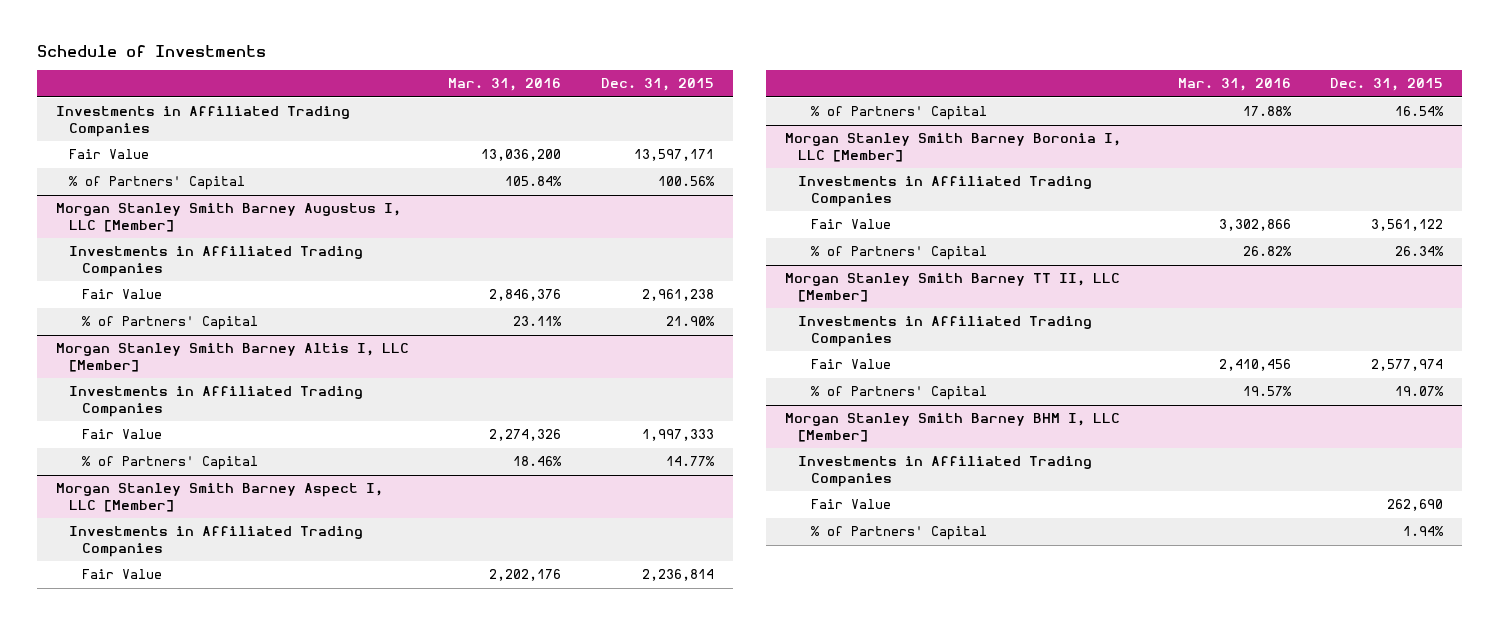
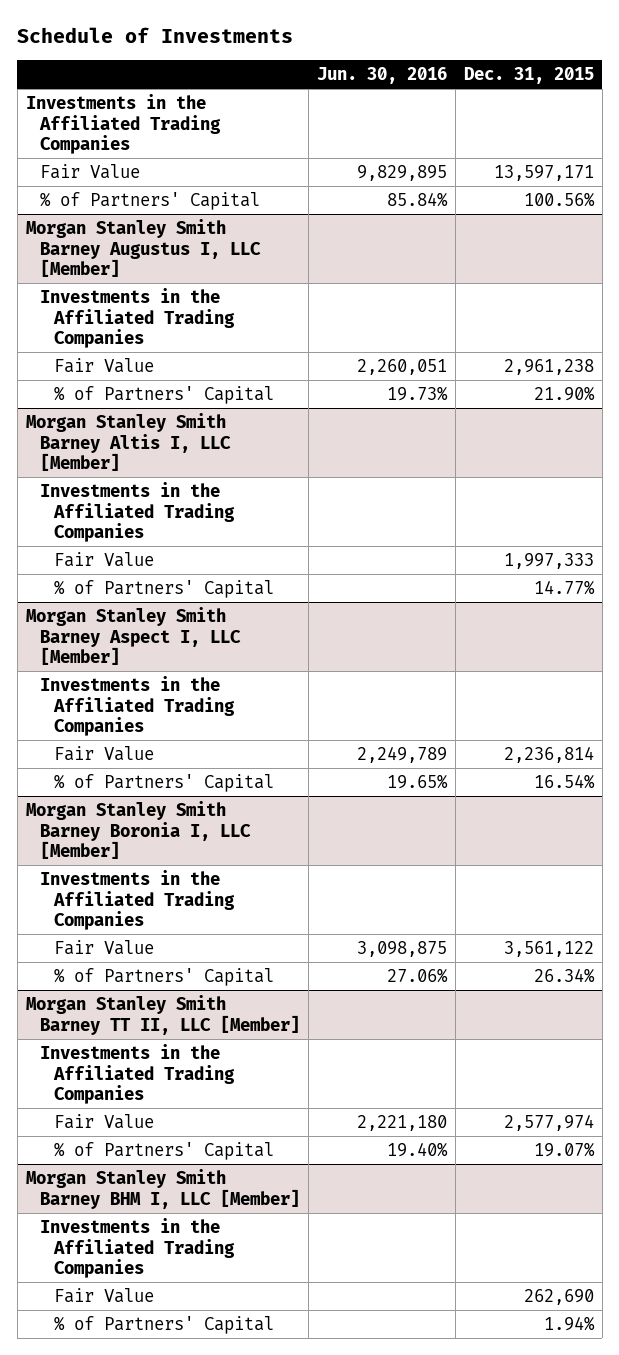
[448,78,562,92] Mar. 31, 2016 -> none
none -> [316,67,447,85] Jun. 30, 2016
[56,106,351,137] Investments in Affiliated Trading Companies -> [25,94,221,155] Investments in the Affiliated Trading Companies
[69,246,364,277] Investments in Affiliated Trading Companies -> [39,288,235,349] Investments in the Affiliated Trading Companies
[69,386,364,417] Investments in Affiliated Trading Companies -> [39,482,235,543] Investments in the Affiliated Trading Companies
[69,526,364,557] Investments in Affiliated Trading Companies -> [39,676,235,737] Investments in the Affiliated Trading Companies
[798,176,1093,207] Investments in Affiliated Trading Companies -> [39,870,235,931] Investments in the Affiliated Trading Companies
[798,316,1093,347] Investments in Affiliated Trading Companies -> [39,1044,235,1105] Investments in the Affiliated Trading Companies
[798,456,1093,487] Investments in Affiliated Trading Companies -> [39,1218,235,1279] Investments in the Affiliated Trading Companies

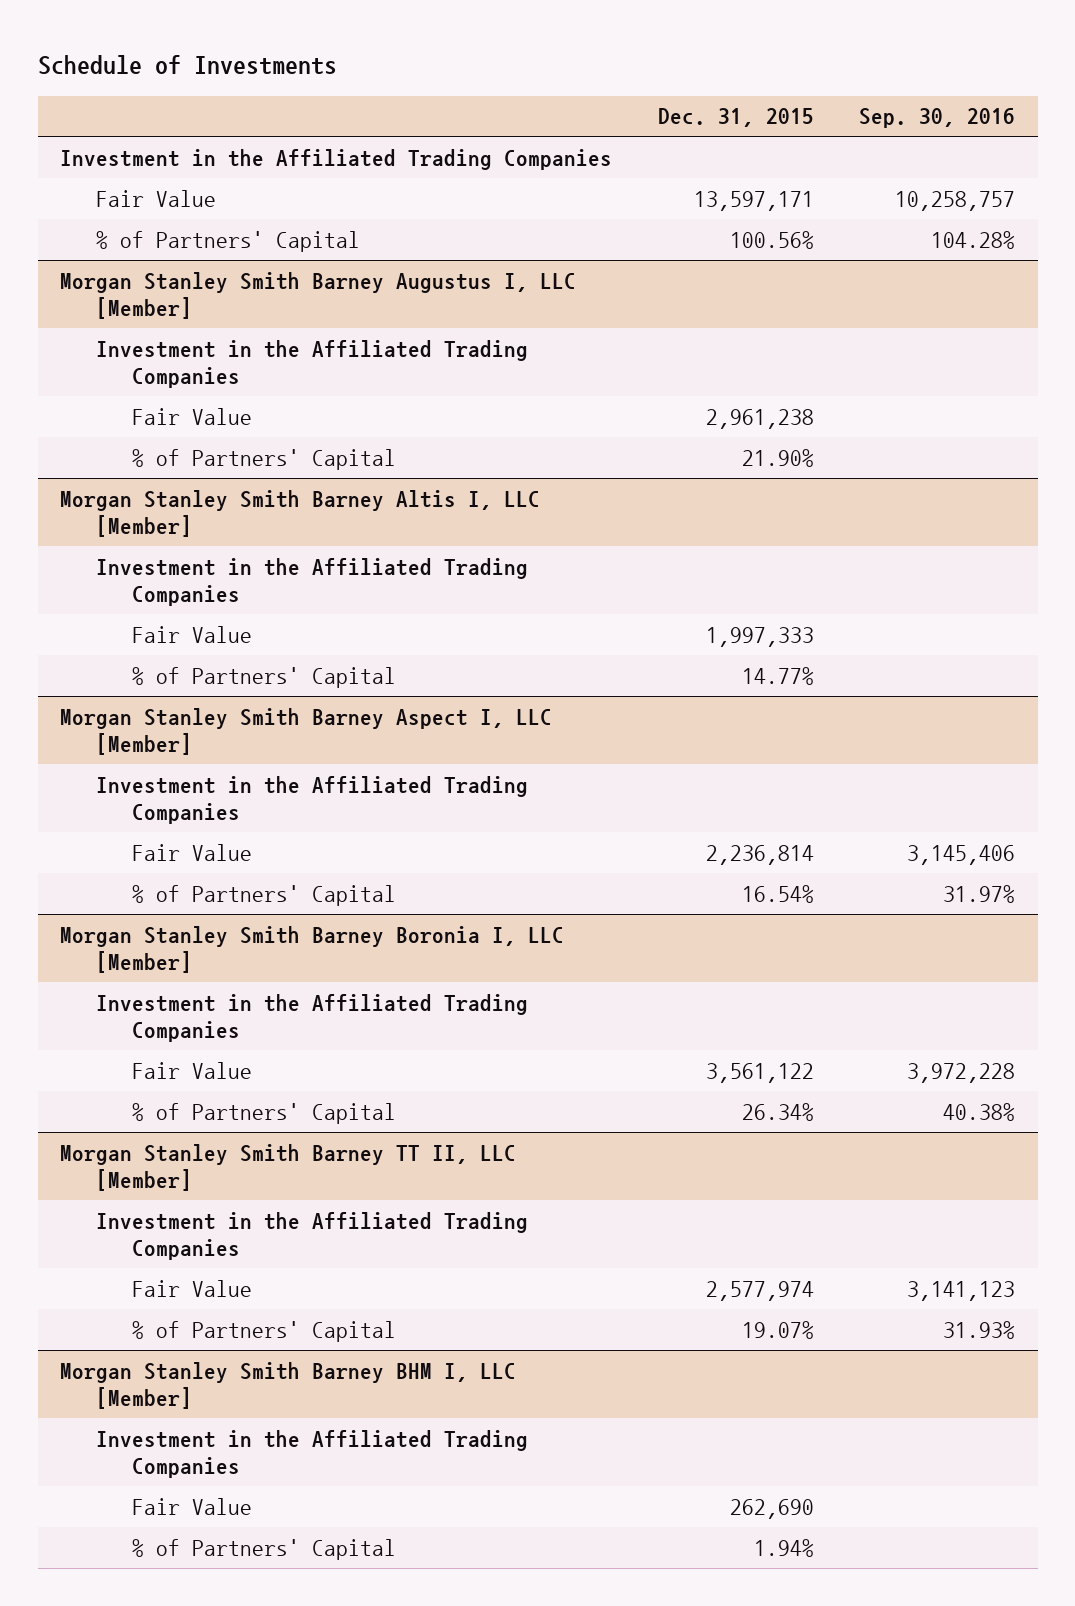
[316,67,447,85] Jun. 30, 2016 -> none
none -> [859,108,1016,129] Sep. 30, 2016
[25,94,221,155] Investments in the Affiliated Trading Companies -> [60,148,613,170] Investment in the Affiliated Trading Companies
[39,288,235,349] Investments in the Affiliated Trading Companies -> [96,339,529,389] Investment in the Affiliated Trading Companies
[39,482,235,543] Investments in the Affiliated Trading Companies -> [96,557,529,607] Investment in the Affiliated Trading Companies
[39,676,235,737] Investments in the Affiliated Trading Companies -> [96,775,529,825] Investment in the Affiliated Trading Companies
[39,870,235,931] Investments in the Affiliated Trading Companies -> [96,993,529,1043] Investment in the Affiliated Trading Companies
[39,1044,235,1105] Investments in the Affiliated Trading Companies -> [96,1211,529,1261] Investment in the Affiliated Trading Companies
[39,1218,235,1279] Investments in the Affiliated Trading Companies -> [96,1429,529,1479] Investment in the Affiliated Trading Companies

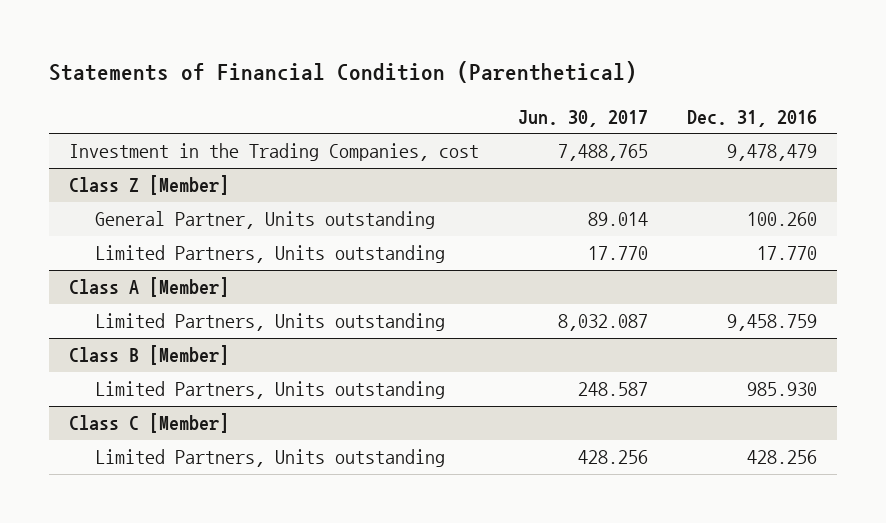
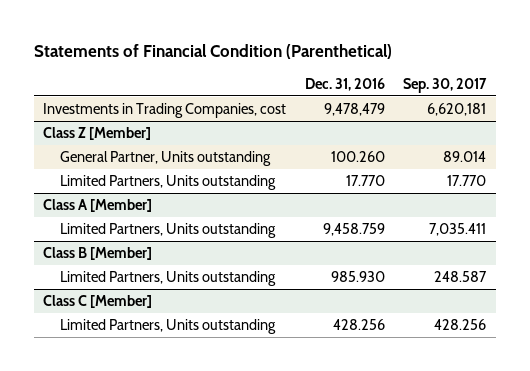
[517,109,648,127] Jun. 30, 2017 -> none
none -> [403,77,488,93] Sep. 30, 2017
[68,143,479,162] Investment in the Trading Companies, cost -> [43,103,287,119] Investments in Trading Companies, cost

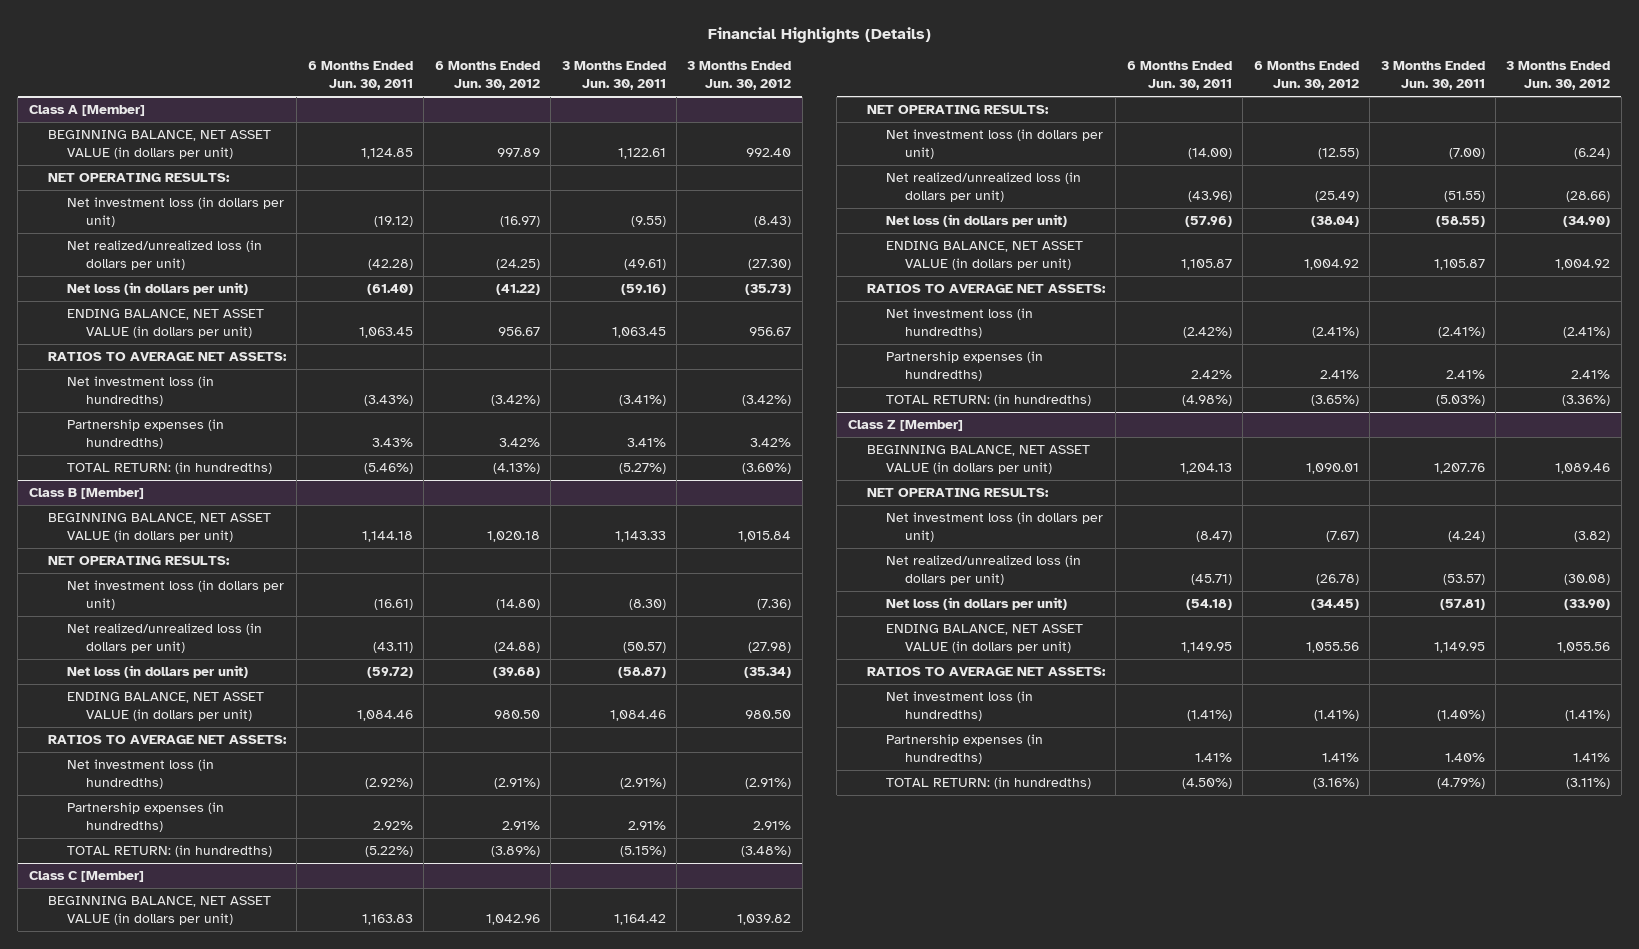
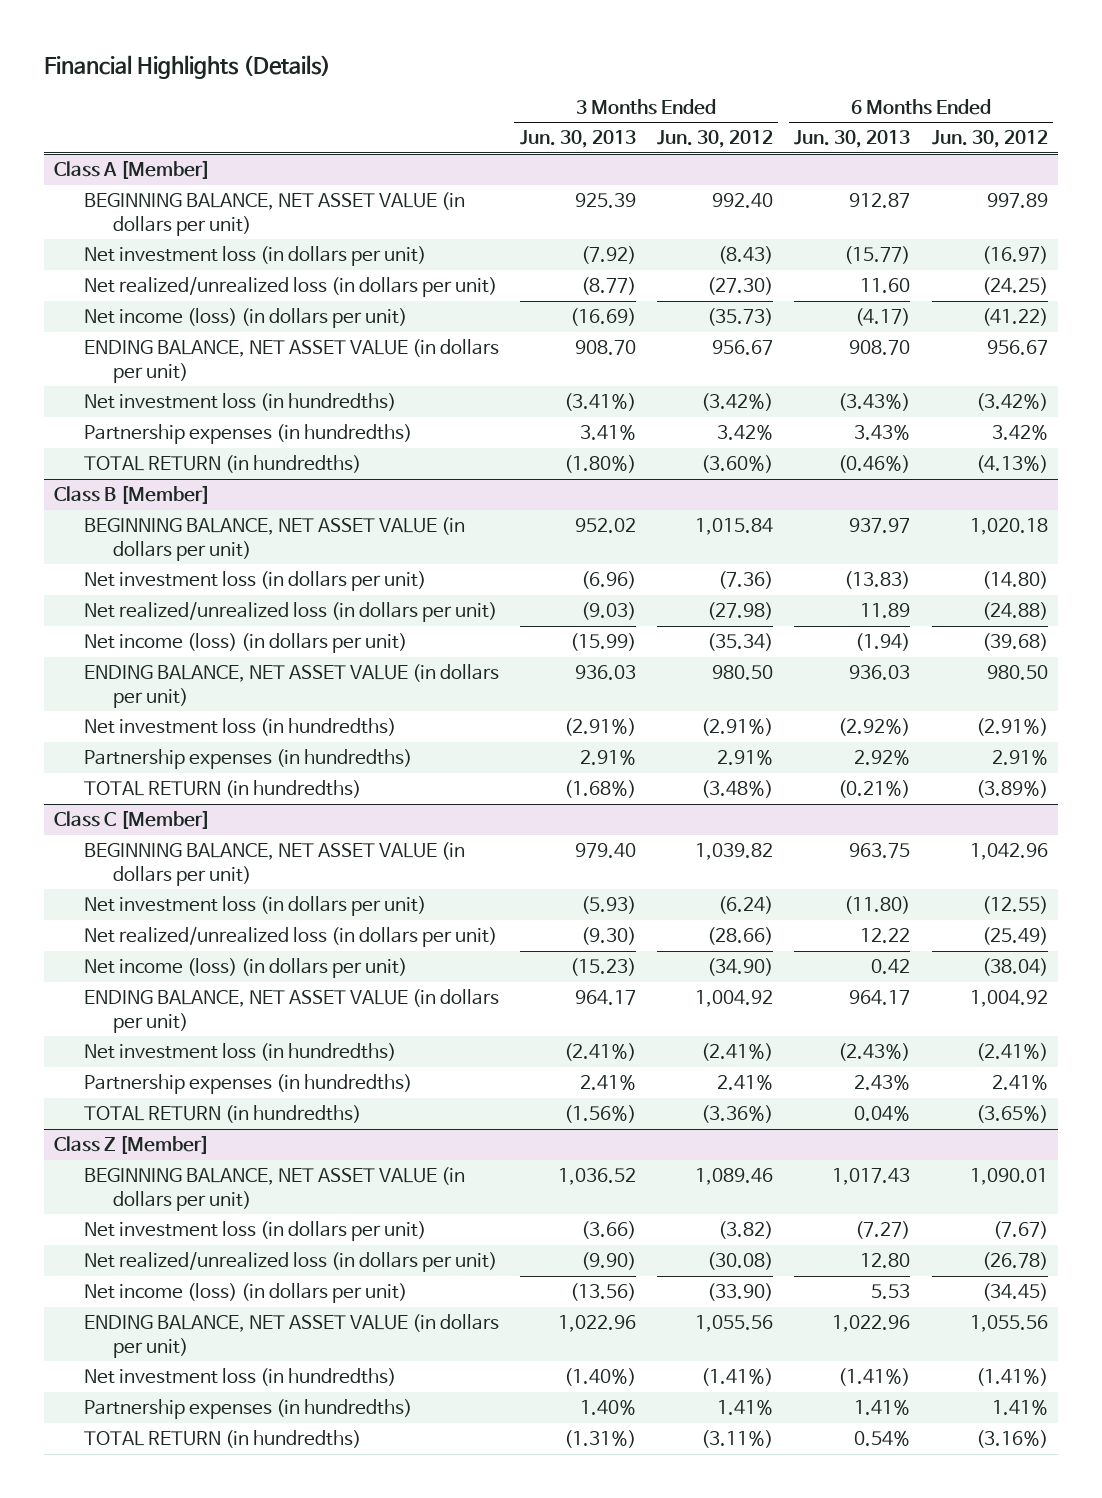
[307,61,413,91] 6 Months Ended Jun. 30, 2011 -> none
[561,61,666,91] 3 Months Ended Jun. 30, 2011 -> none
none -> [519,130,636,149] Jun. 30, 2013
none -> [794,130,911,149] Jun. 30, 2013
[47,173,230,183] NET OPERATING RESULTS: -> none
[67,282,249,296] Net loss (in dollars per unit) -> [83,308,407,329] Net income (loss) (in dollars per unit)
[47,352,287,362] RATIOS TO AVERAGE NET ASSETS: -> none
[67,462,273,475] TOTAL RETURN: (in hundredths) -> [83,455,361,474] TOTAL RETURN (in hundredths)
[47,556,230,566] NET OPERATING RESULTS: -> none
[67,665,249,679] Net loss (in dollars per unit) -> [83,633,407,654] Net income (loss) (in dollars per unit)
[47,735,287,745] RATIOS TO AVERAGE NET ASSETS: -> none
[67,845,273,858] TOTAL RETURN: (in hundredths) -> [83,780,361,799] TOTAL RETURN (in hundredths)
[867,105,1050,115] NET OPERATING RESULTS: -> none
[886,214,1068,228] Net loss (in dollars per unit) -> [83,958,407,979] Net income (loss) (in dollars per unit)
[867,284,1107,294] RATIOS TO AVERAGE NET ASSETS: -> none
[886,394,1092,407] TOTAL RETURN: (in hundredths) -> [83,1105,361,1124] TOTAL RETURN (in hundredths)
[867,488,1050,498] NET OPERATING RESULTS: -> none
[886,597,1068,611] Net loss (in dollars per unit) -> [83,1283,407,1304] Net income (loss) (in dollars per unit)
[867,667,1107,677] RATIOS TO AVERAGE NET ASSETS: -> none
[886,777,1092,790] TOTAL RETURN: (in hundredths) -> [83,1430,361,1449] TOTAL RETURN (in hundredths)

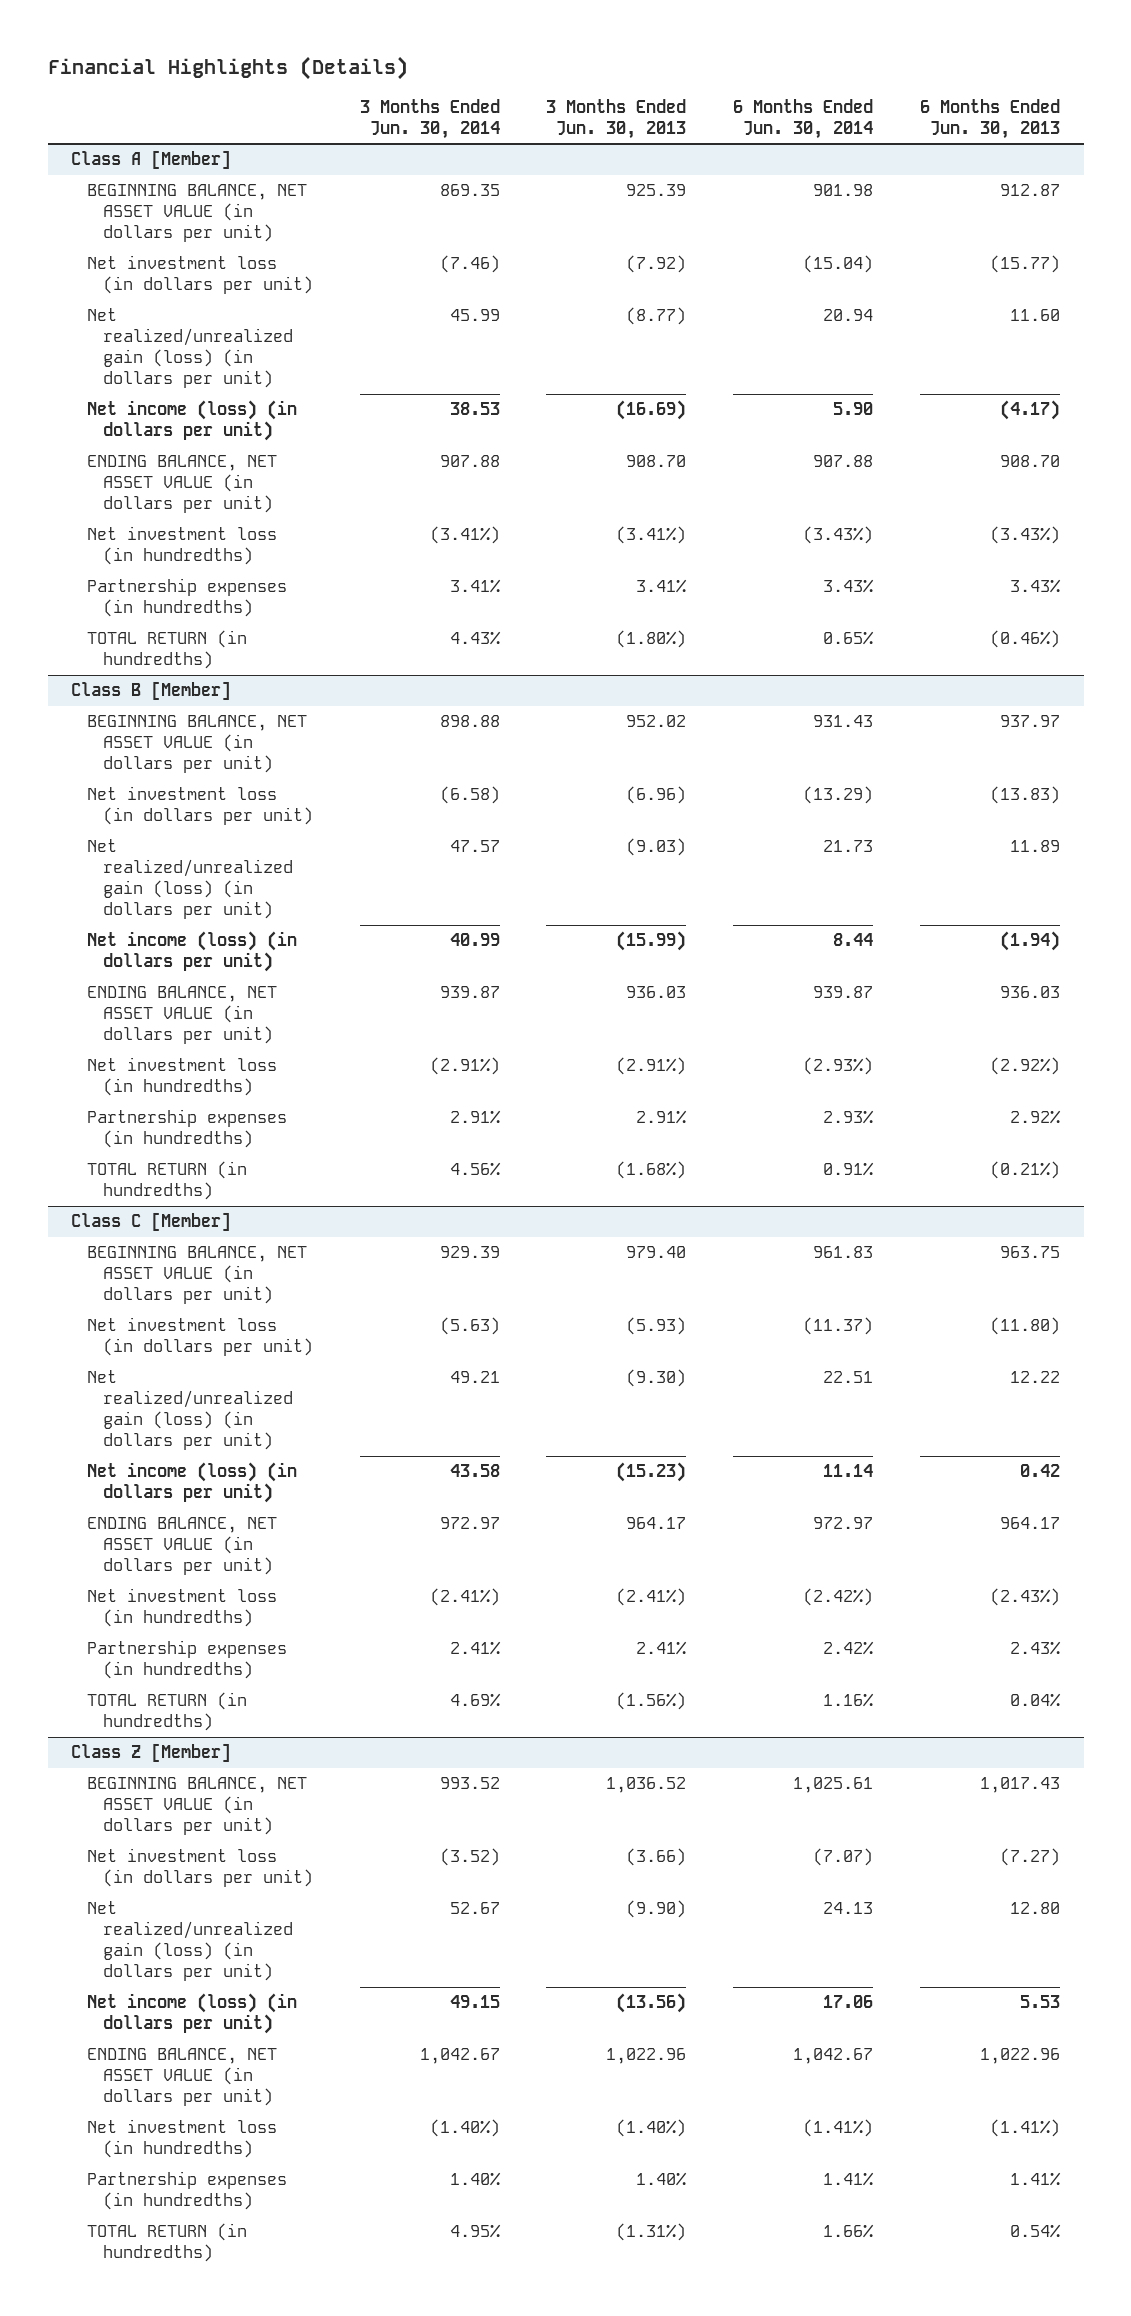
[657,130,774,149] Jun. 30, 2012 -> none
[931,130,1048,149] Jun. 30, 2012 -> none
none -> [359,98,500,139] 3 Months Ended Jun. 30, 2014
none -> [733,98,874,139] 6 Months Ended Jun. 30, 2014
[83,277,497,298] Net realized/unrealized loss (in dollars per unit) -> [87,308,293,389] Net realized/unrealized gain (loss) (in dollars per unit)
[83,602,497,623] Net realized/unrealized loss (in dollars per unit) -> [87,839,293,920] Net realized/unrealized gain (loss) (in dollars per unit)
[83,927,497,948] Net realized/unrealized loss (in dollars per unit) -> [87,1370,293,1451] Net realized/unrealized gain (loss) (in dollars per unit)
[83,1252,497,1273] Net realized/unrealized loss (in dollars per unit) -> [87,1901,293,1982] Net realized/unrealized gain (loss) (in dollars per unit)

